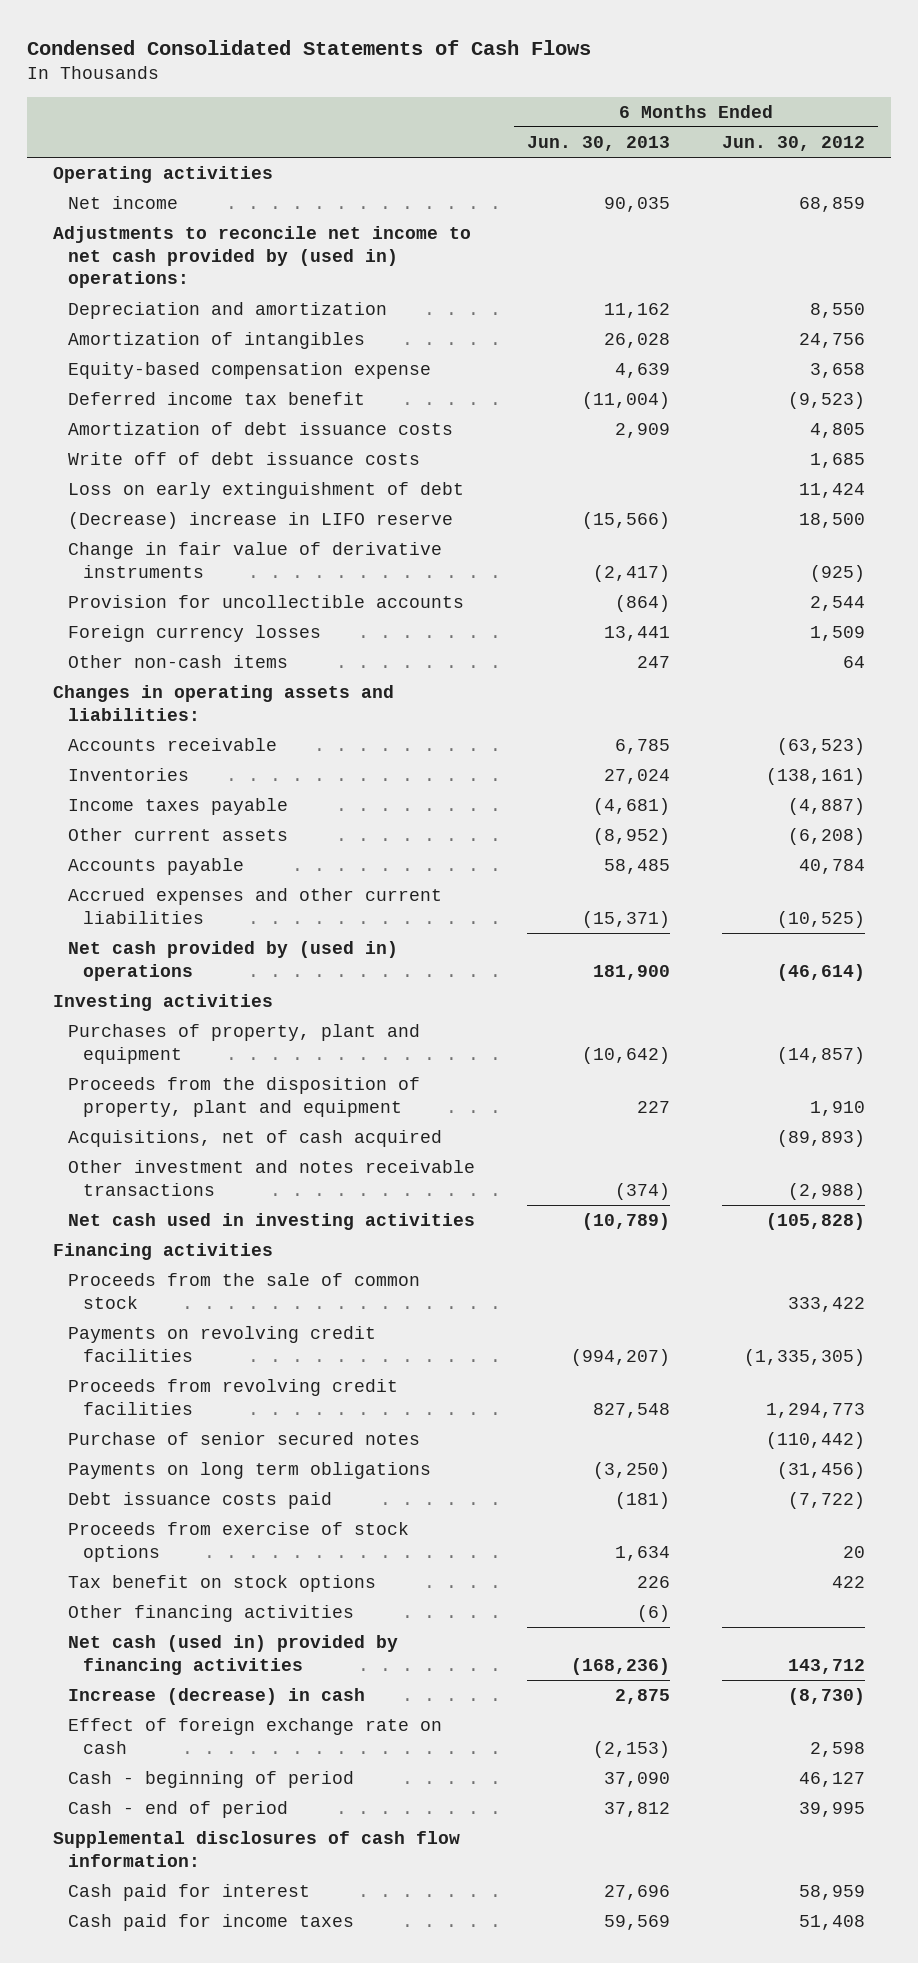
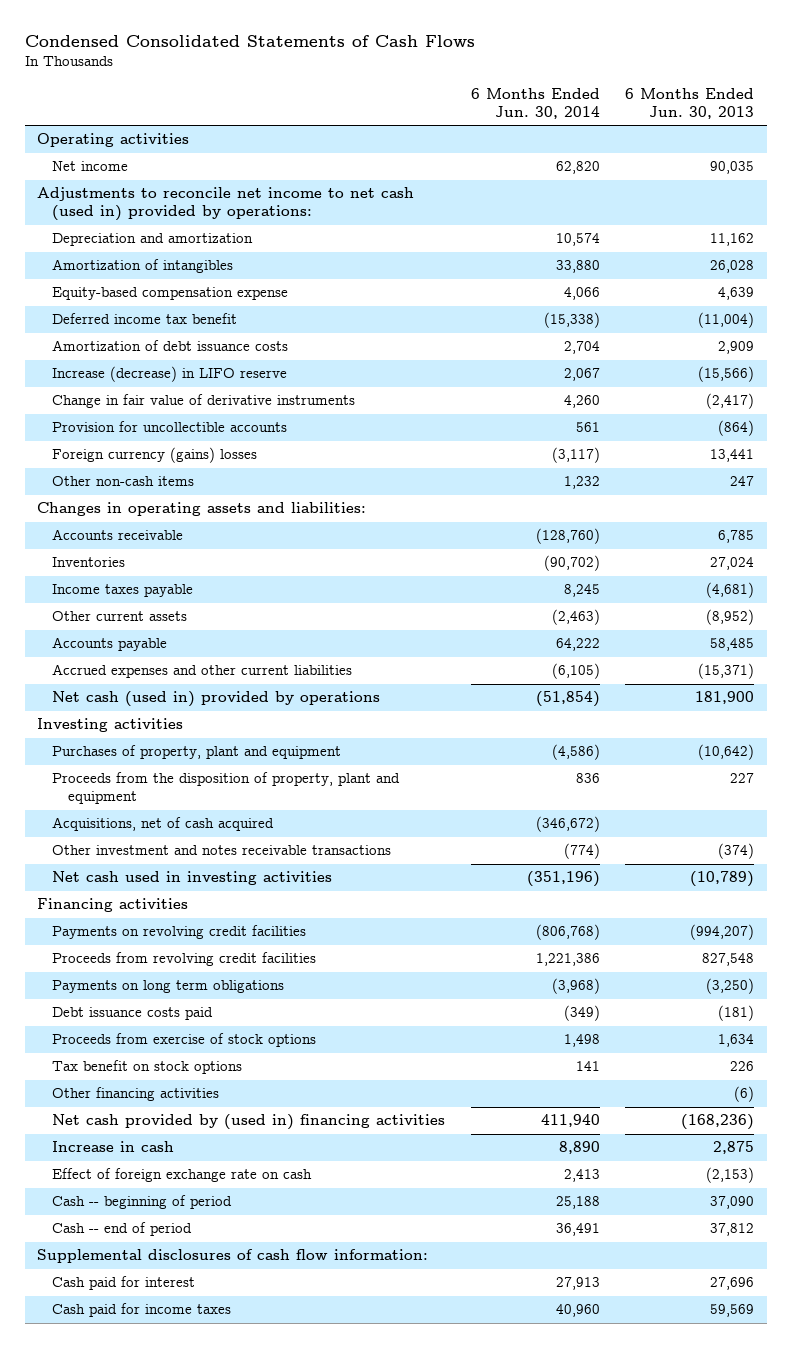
[721,135,865,151] Jun. 30, 2012 -> none
none -> [470,87,600,119] 6 Months Ended Jun. 30, 2014
[52,225,471,289] Adjustments to reconcile net income to net cash provided by (used in) operations: -> [37,187,415,222] Adjustments to reconcile net income to net cash (used in) provided by operations:
[68,451,421,465] Write off of debt issuance costs -> none
[68,481,465,499] Loss on early extinguishment of debt -> none
[68,511,454,529] (Decrease) increase in LIFO reserve -> [52,366,288,383] Increase (decrease) in LIFO reserve
[68,624,322,642] Foreign currency losses -> [52,447,258,464] Foreign currency (gains) losses
[68,940,399,981] Net cash provided by (used in) operations -> [52,691,381,708] Net cash (used in) provided by operations
[68,1272,421,1309] Proceeds from the sale of common stock -> none
[68,1431,421,1445] Purchase of senior secured notes -> none
[68,1634,399,1675] Net cash (used in) provided by financing activities -> [52,1114,446,1131] Net cash provided by (used in) financing activities
[68,1687,366,1705] Increase (decrease) in cash -> [52,1141,175,1153] Increase in cash
[68,1770,355,1788] Cash - beginning of period -> [52,1195,233,1210] Cash -- beginning of period
[68,1800,289,1818] Cash - end of period -> [52,1222,193,1237] Cash -- end of period

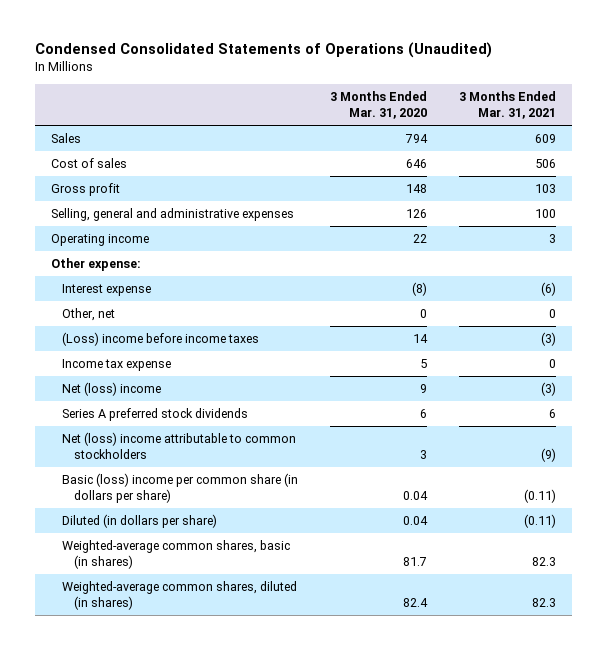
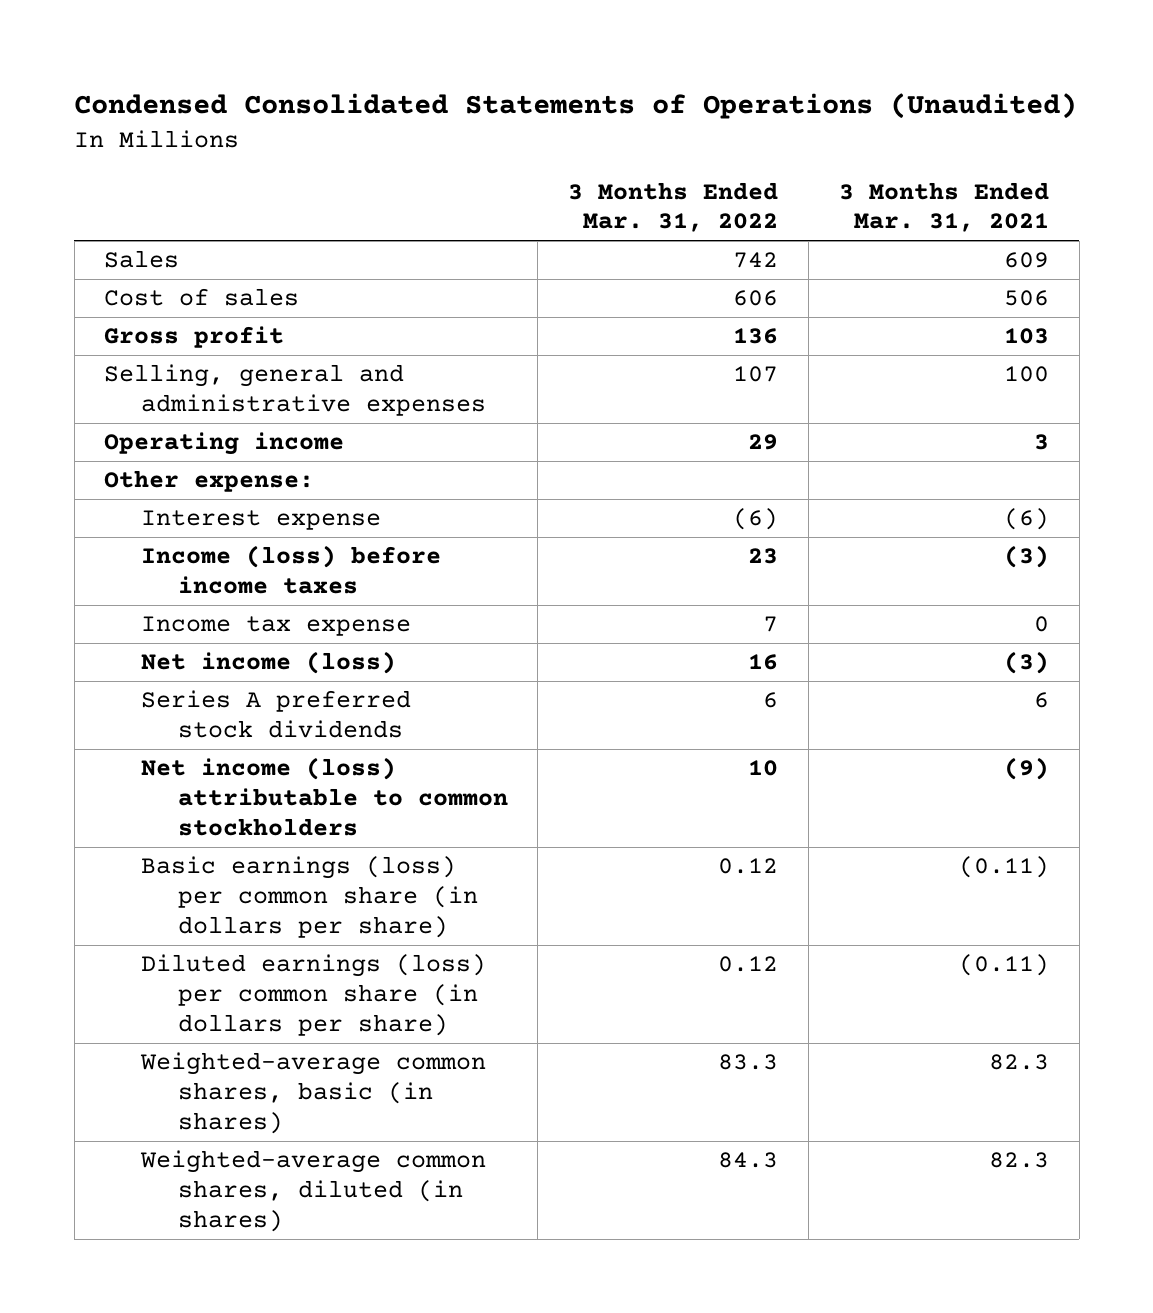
[330,90,428,120] 3 Months Ended Mar. 31, 2020 -> none
none -> [568,181,779,233] 3 Months Ended Mar. 31, 2022
[62,308,116,322] Other, net -> none
[62,332,260,347] (Loss) income before income taxes -> [140,545,441,595] Income (loss) before income taxes
[62,382,162,397] Net (loss) income -> [140,651,396,675] Net income (loss)
[62,432,297,460] Net (loss) income attributable to common stockholders -> [140,757,508,837] Net income (loss) attributable to common stockholders
[62,473,299,504] Basic (loss) income per common share (in dollars per share) -> [140,856,478,939] Basic earnings (loss) per common share (in dollars per share)
[62,514,218,529] Diluted (in dollars per share) -> [140,954,486,1037] Diluted earnings (loss) per common share (in dollars per share)

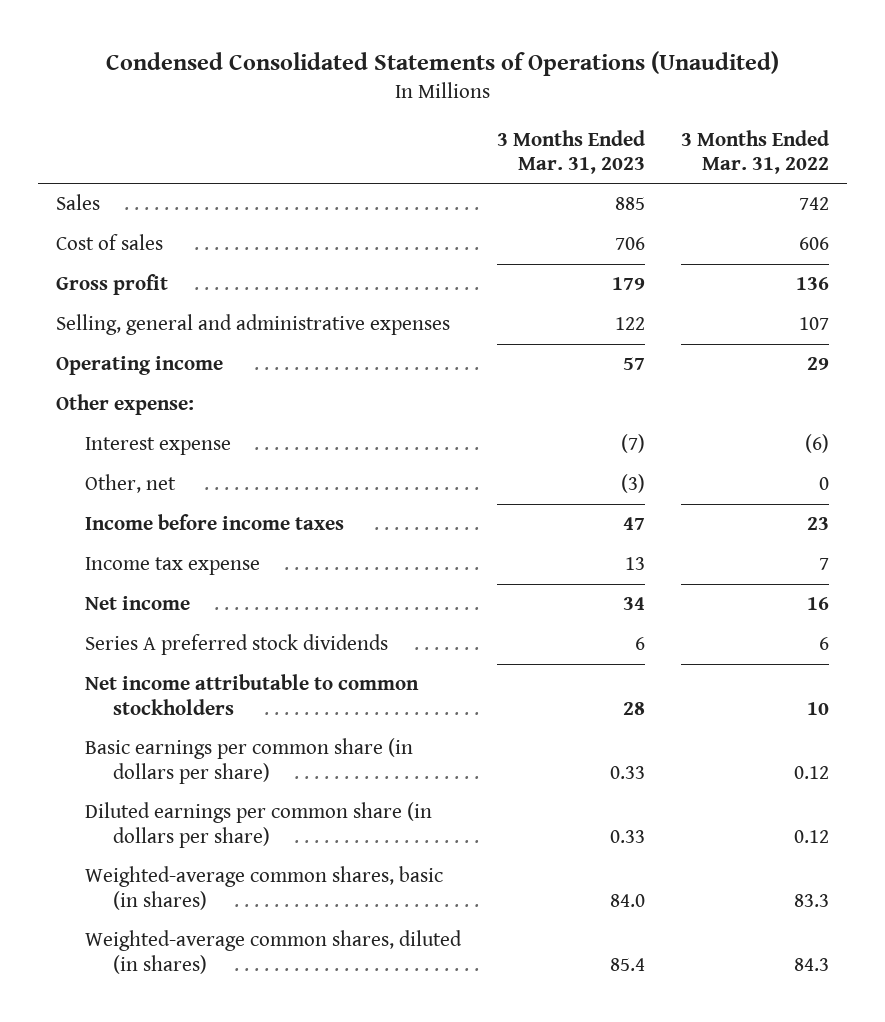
[838,181,1049,233] 3 Months Ended Mar. 31, 2021 -> none
none -> [496,129,645,174] 3 Months Ended Mar. 31, 2023
none -> [84,474,176,494] Other, net
[140,545,441,595] Income (loss) before income taxes -> [84,514,344,531] Income before income taxes
[140,651,396,675] Net income (loss) -> [84,596,190,611] Net income
[140,757,508,837] Net income (loss) attributable to common stockholders -> [84,674,419,715] Net income attributable to common stockholders
[140,856,478,939] Basic earnings (loss) per common share (in dollars per share) -> [84,738,413,784] Basic earnings per common share (in dollars per share)
[140,954,486,1037] Diluted earnings (loss) per common share (in dollars per share) -> [84,802,432,848] Diluted earnings per common share (in dollars per share)

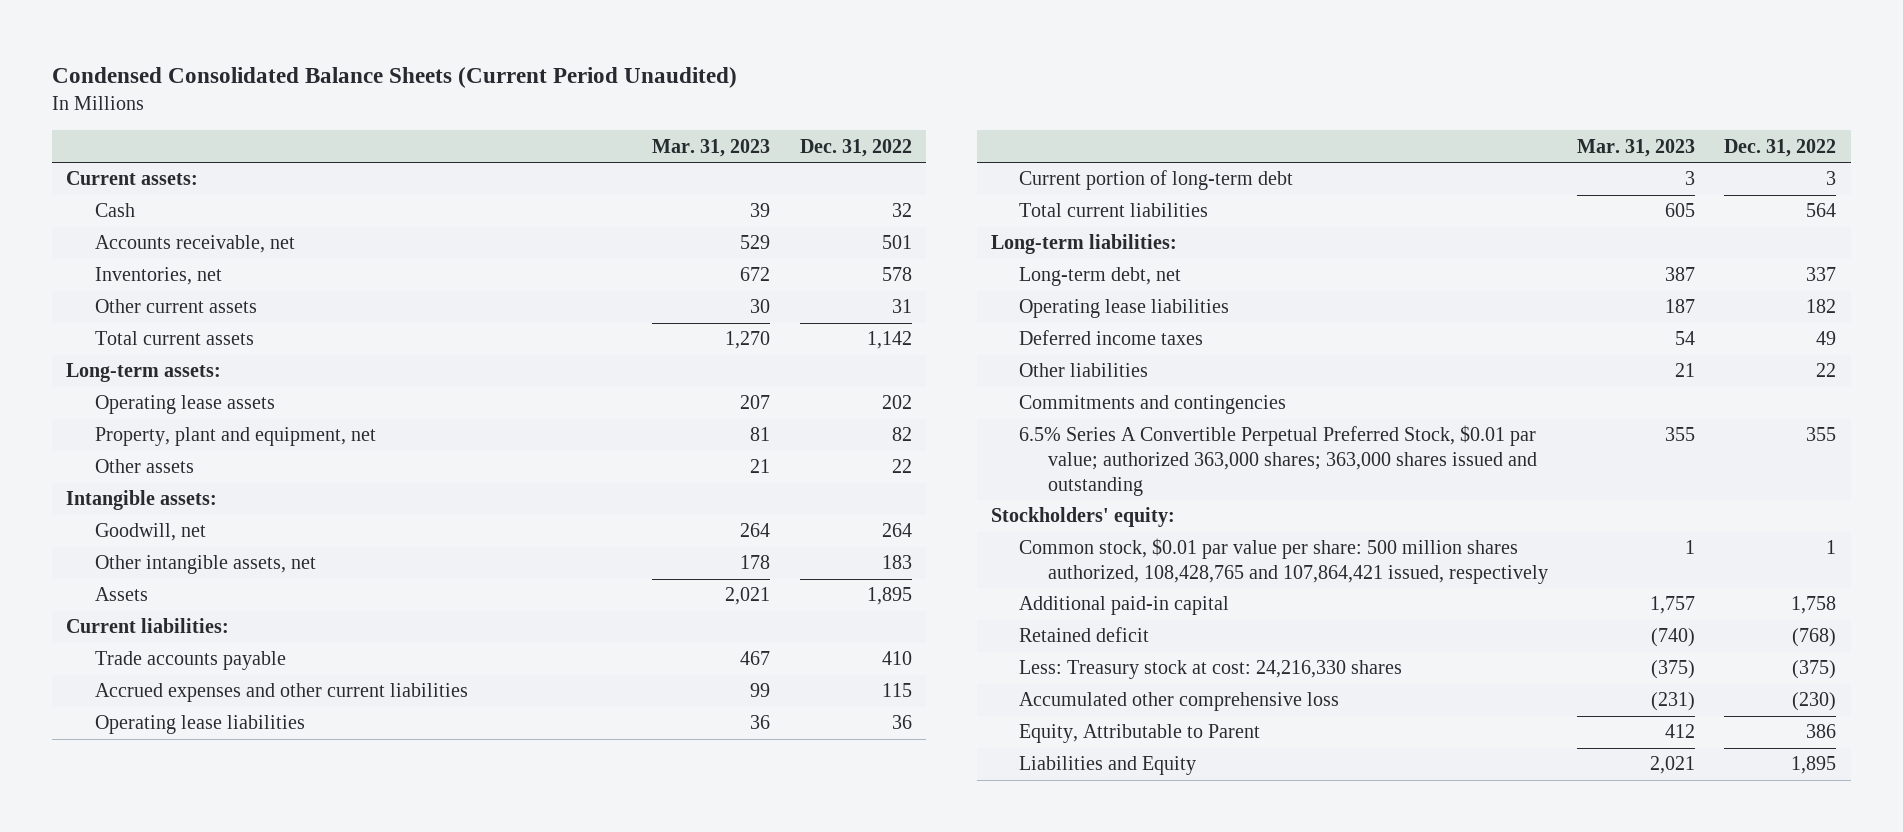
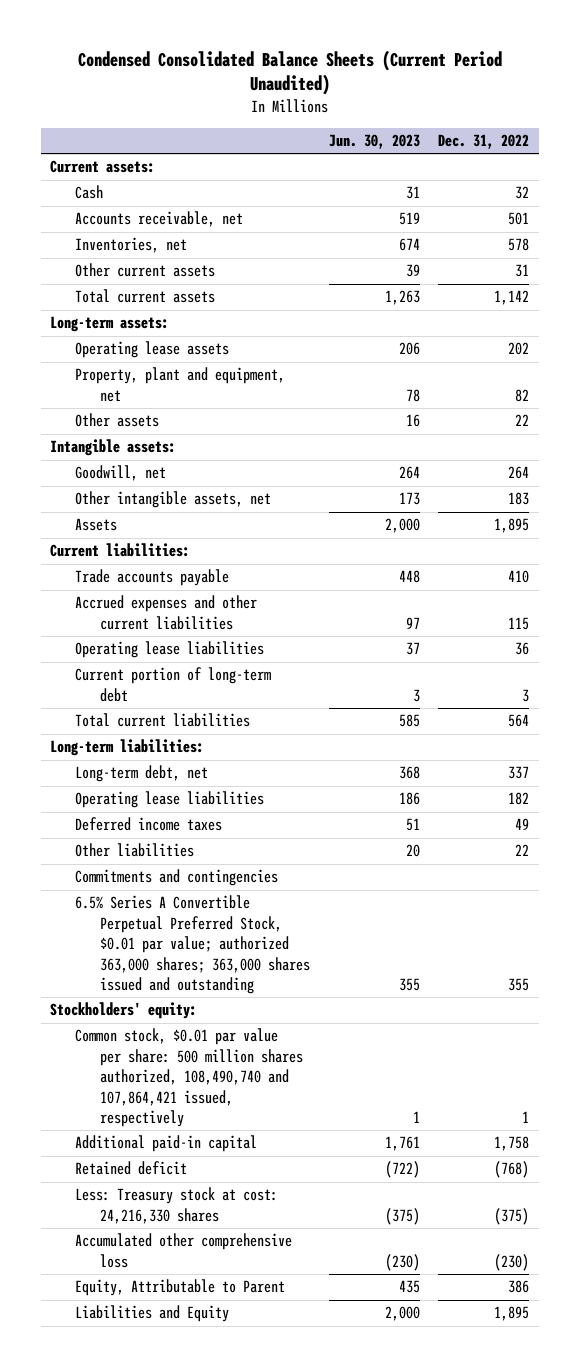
[652,138,771,157] Mar. 31, 2023 -> none
none -> [328,134,420,150] Jun. 30, 2023
[1019,538,1548,585] Common stock, $0.01 par value per share: 500 million shares authorized, 108,428,765 and 107,864,421 issued, respectively -> [74,1028,303,1128] Common stock, $0.01 par value per share: 500 million shares authorized, 108,490,740 and 107,864,421 issued, respectively

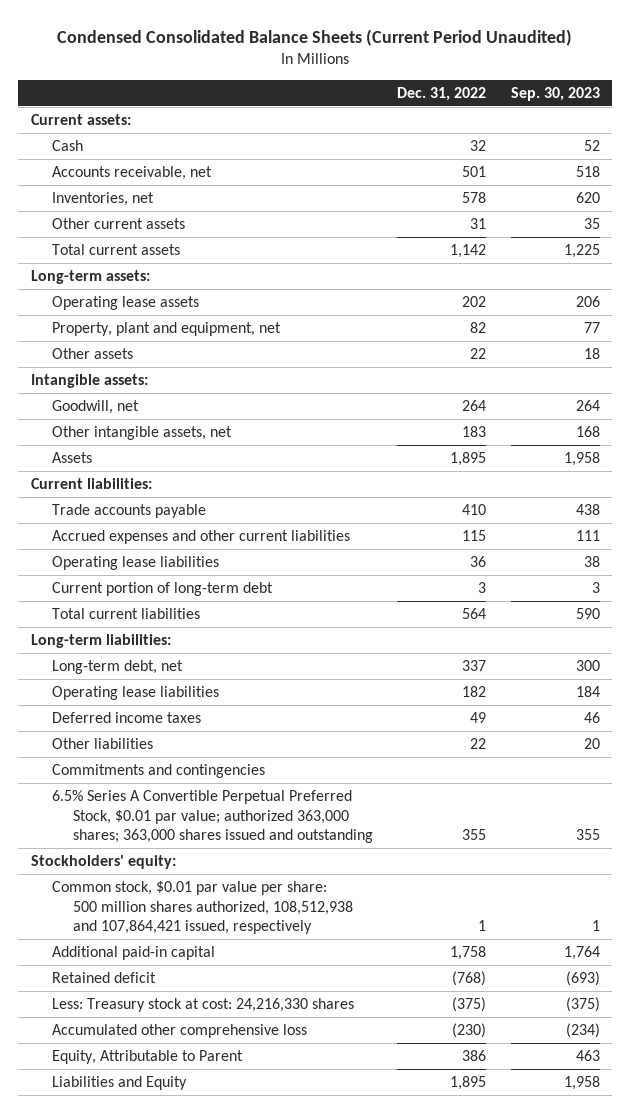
[328,134,420,150] Jun. 30, 2023 -> none
none -> [510,86,600,101] Sep. 30, 2023
[74,1028,303,1128] Common stock, $0.01 par value per share: 500 million shares authorized, 108,490,740 and 107,864,421 issued, respectively -> [51,881,353,935] Common stock, $0.01 par value per share: 500 million shares authorized, 108,512,938 and 107,864,421 issued, respectively

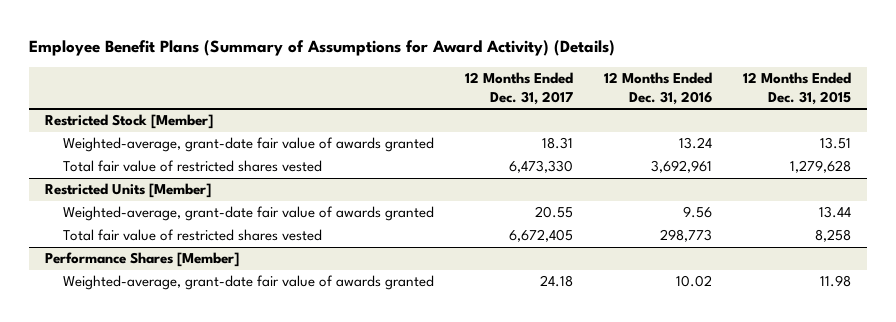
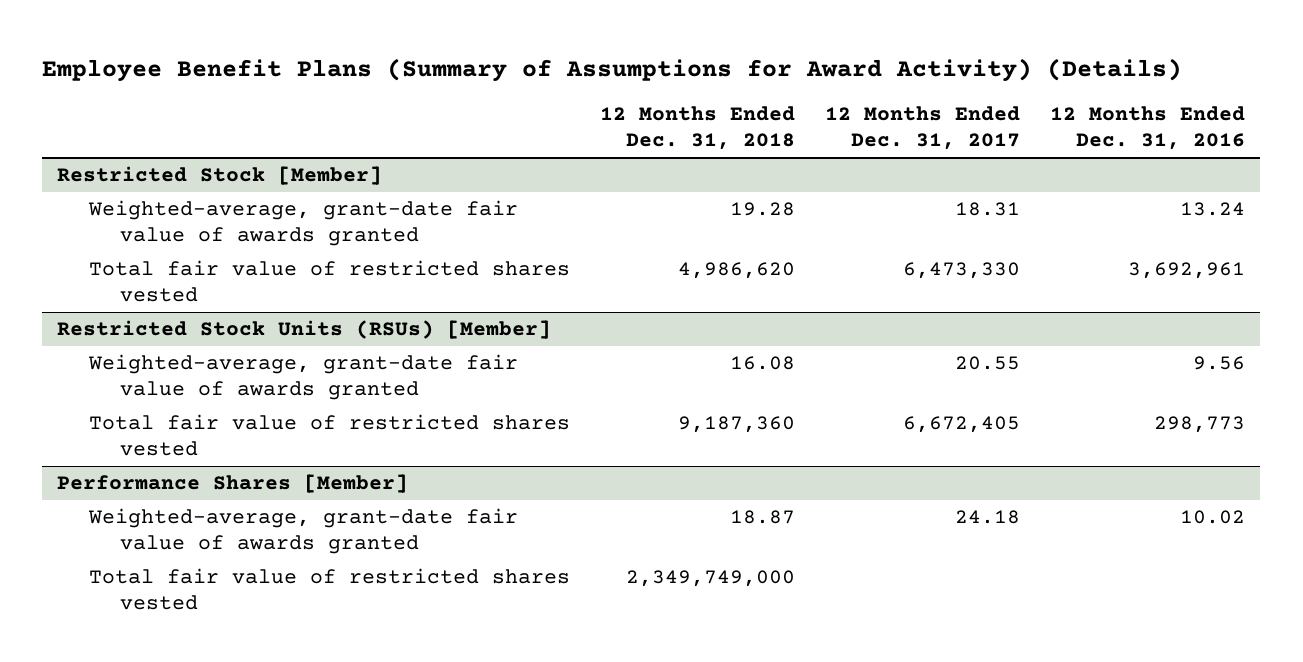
[743,72,852,105] 12 Months Ended Dec. 31, 2015 -> none
none -> [599,106,795,151] 12 Months Ended Dec. 31, 2018
[44,183,211,199] Restricted Units [Member] -> [57,320,552,340] Restricted Stock Units (RSUs) [Member]
none -> [88,568,570,611] Total fair value of restricted shares vested

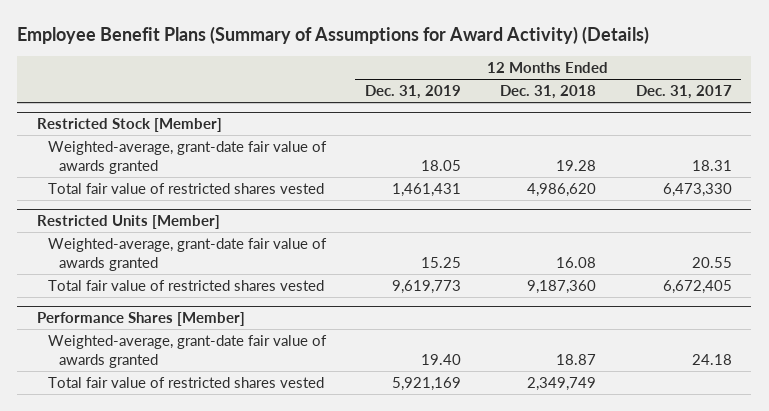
[1050,106,1246,151] 12 Months Ended Dec. 31, 2016 -> none
none -> [365,85,462,100] Dec. 31, 2019
[57,320,552,340] Restricted Stock Units (RSUs) [Member] -> [37,215,221,230] Restricted Units [Member]
[625,570,795,588] 2,349,749,000 -> [527,377,597,392] 2,349,749

